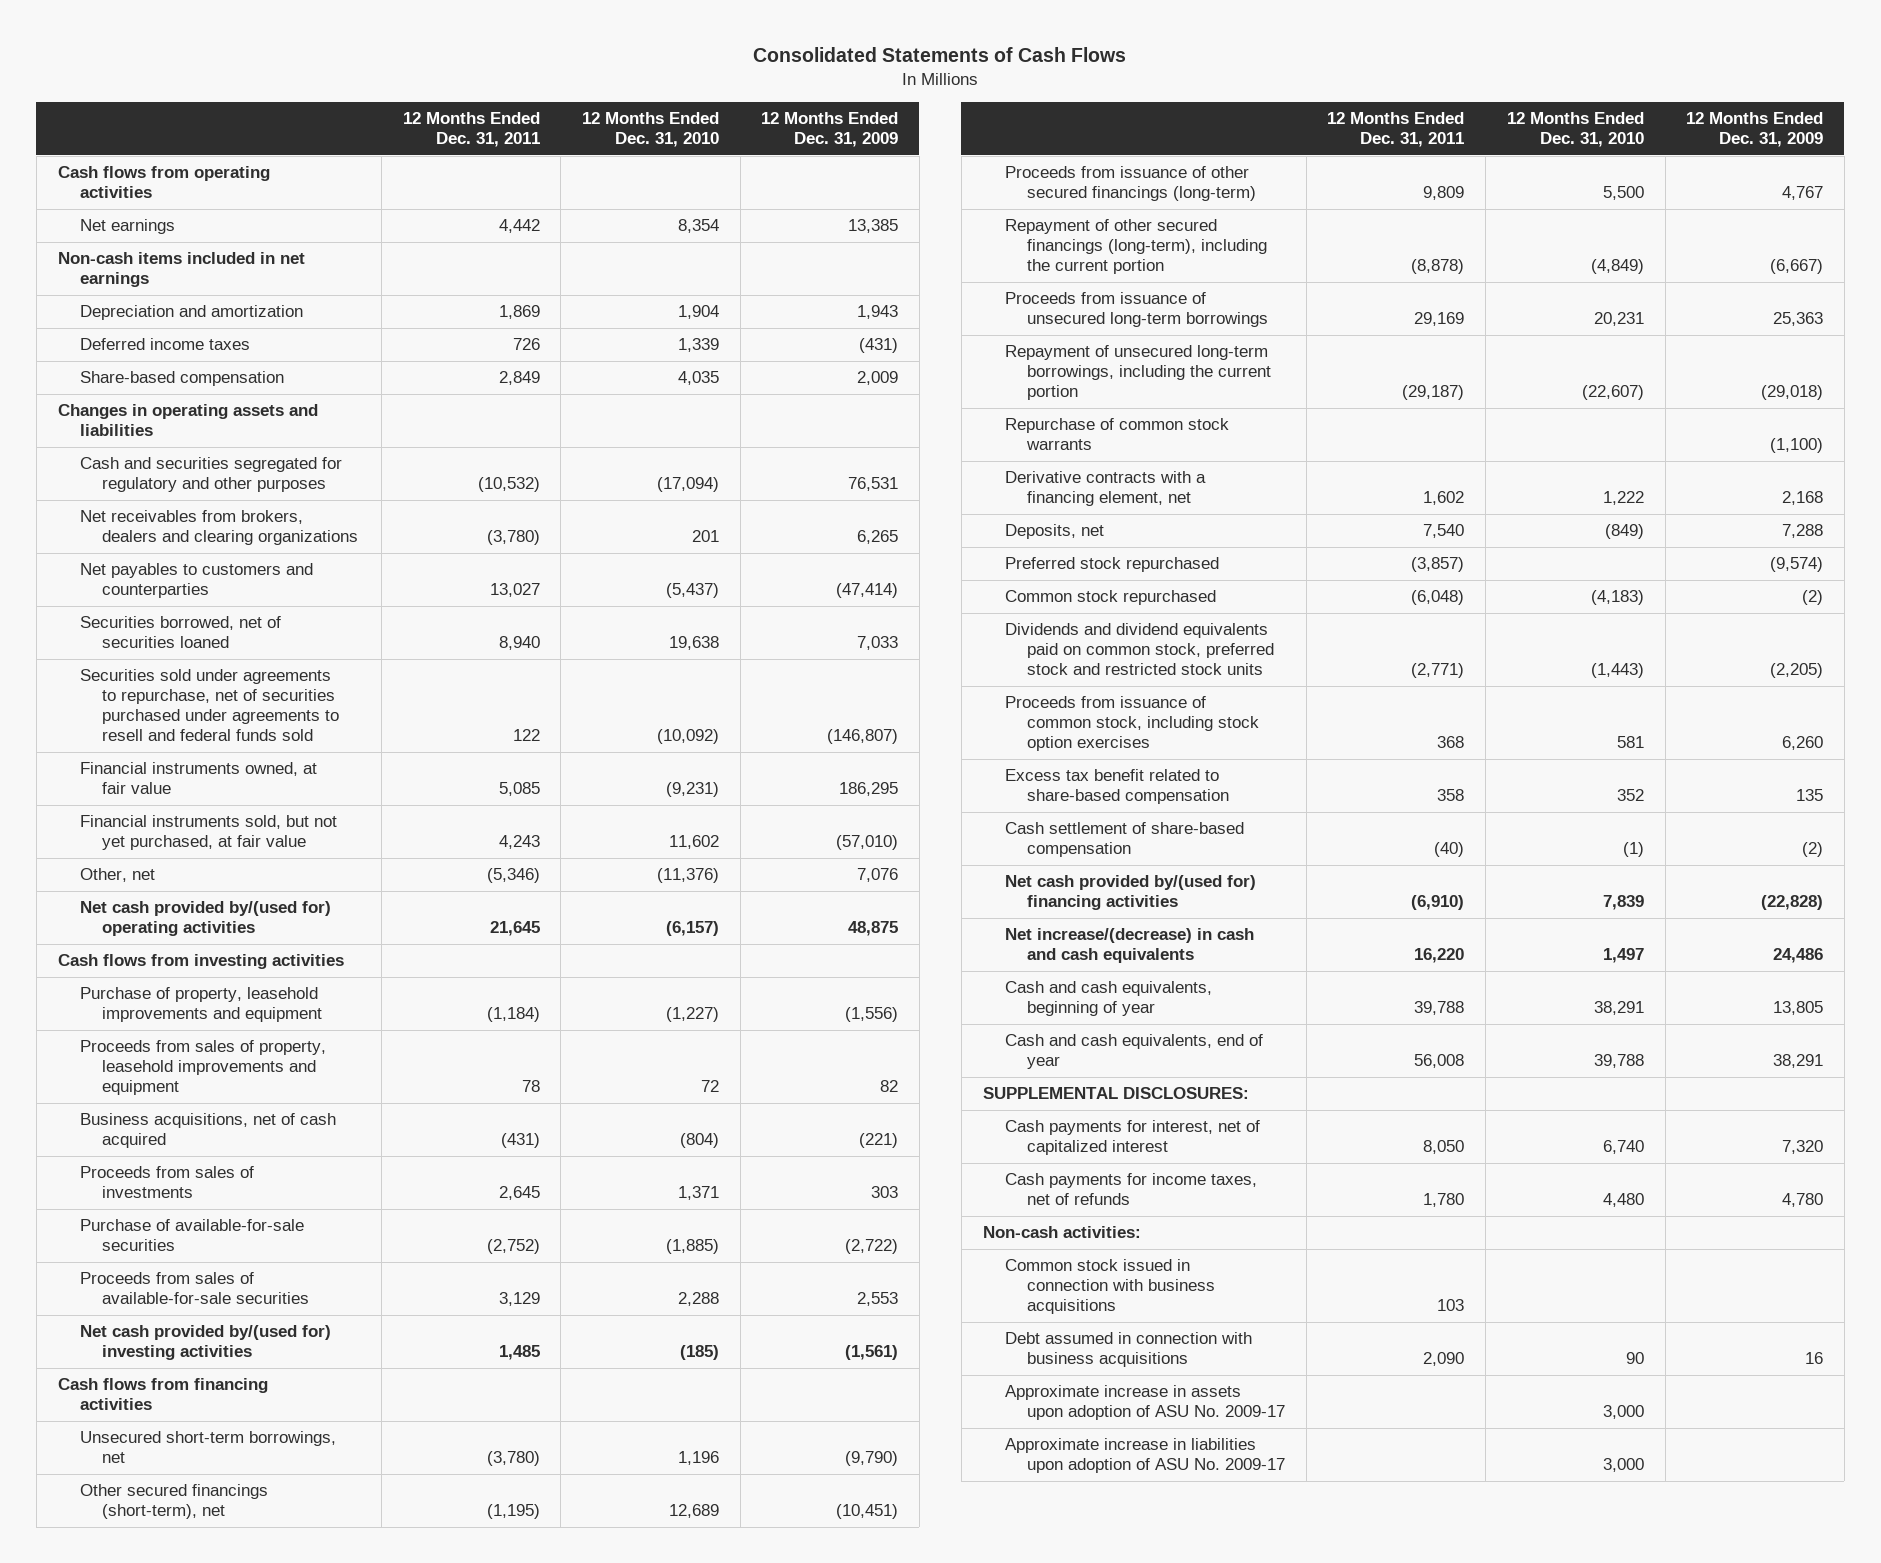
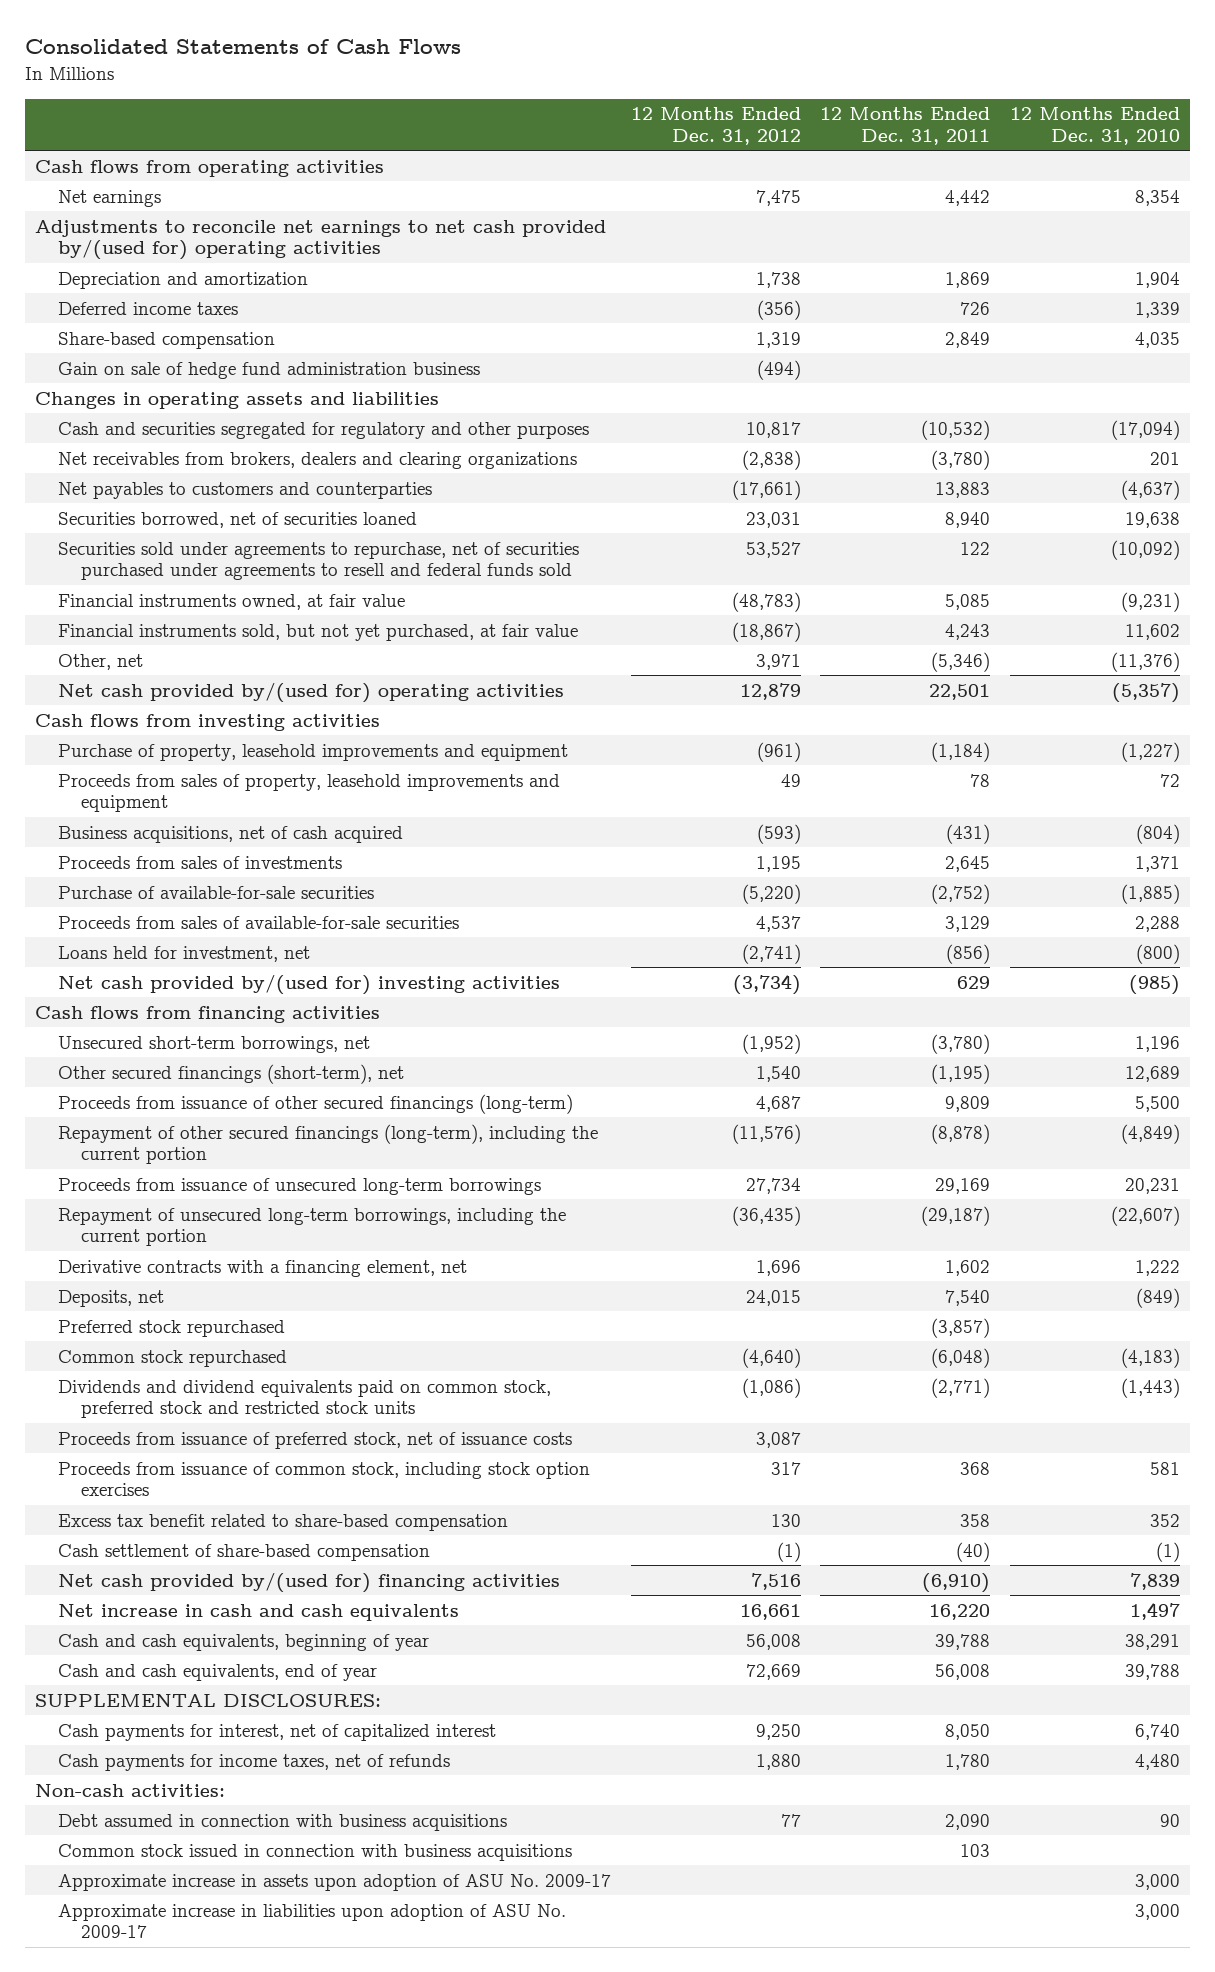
[761,111,899,148] 12 Months Ended Dec. 31, 2009 -> none
none -> [630,107,801,145] 12 Months Ended Dec. 31, 2012
[57,252,305,288] Non-cash items included in net earnings -> [34,219,606,261] Adjustments to reconcile net earnings to net cash provided by/(used for) operating activities
none -> [58,361,481,379] Gain on sale of hedge fund administration business
[489,583,540,598] 13,027 -> [935,481,991,498] 13,883
[665,583,719,599] (5,437) -> [1121,479,1181,500] (4,637)
[489,921,540,937] 21,645 -> [929,683,991,700] 22,501
[665,921,719,937] (6,157) -> [1112,682,1181,703] (5,357)
none -> [58,945,311,962] Loans held for investment, net
[498,1345,540,1361] 1,485 -> [957,975,991,989] 629
[679,1345,719,1361] (185) -> [1129,974,1181,995] (985)
[1004,418,1229,451] Repurchase of common stock warrants -> none
none -> [58,1431,573,1449] Proceeds from issuance of preferred stock, net of issuance costs
[1004,928,1254,964] Net increase/(decrease) in cash and cash equivalents -> [58,1603,460,1621] Net increase in cash and cash equivalents
[1004,1259,1216,1315] Common stock issued in connection with business acquisitions -> [58,1843,573,1861] Common stock issued in connection with business acquisitions

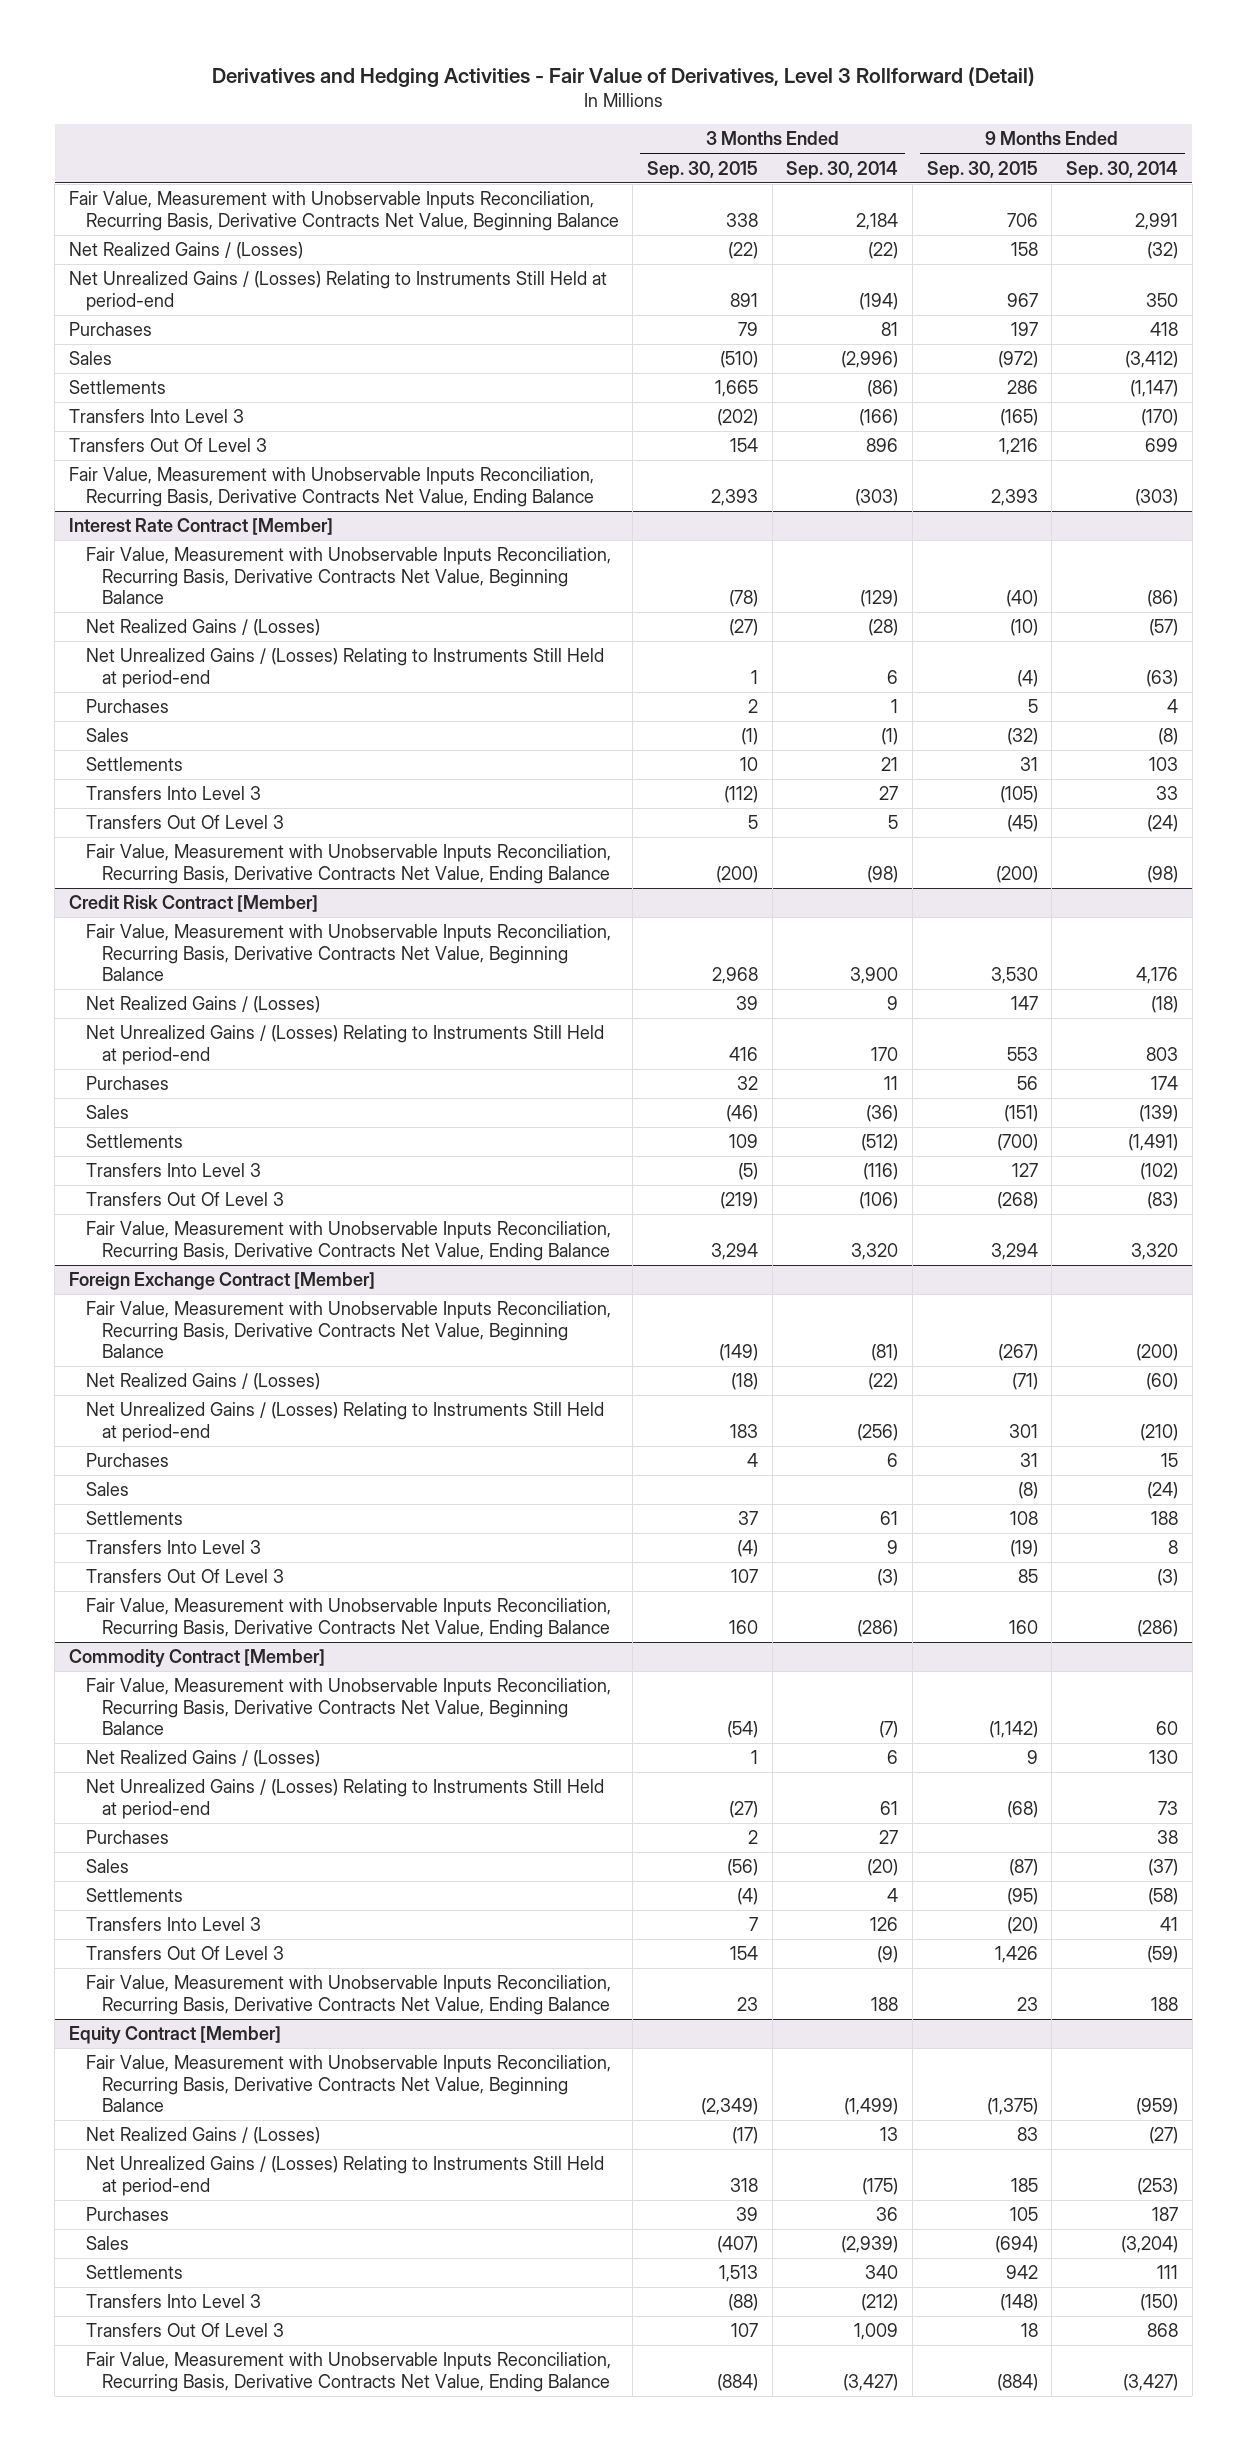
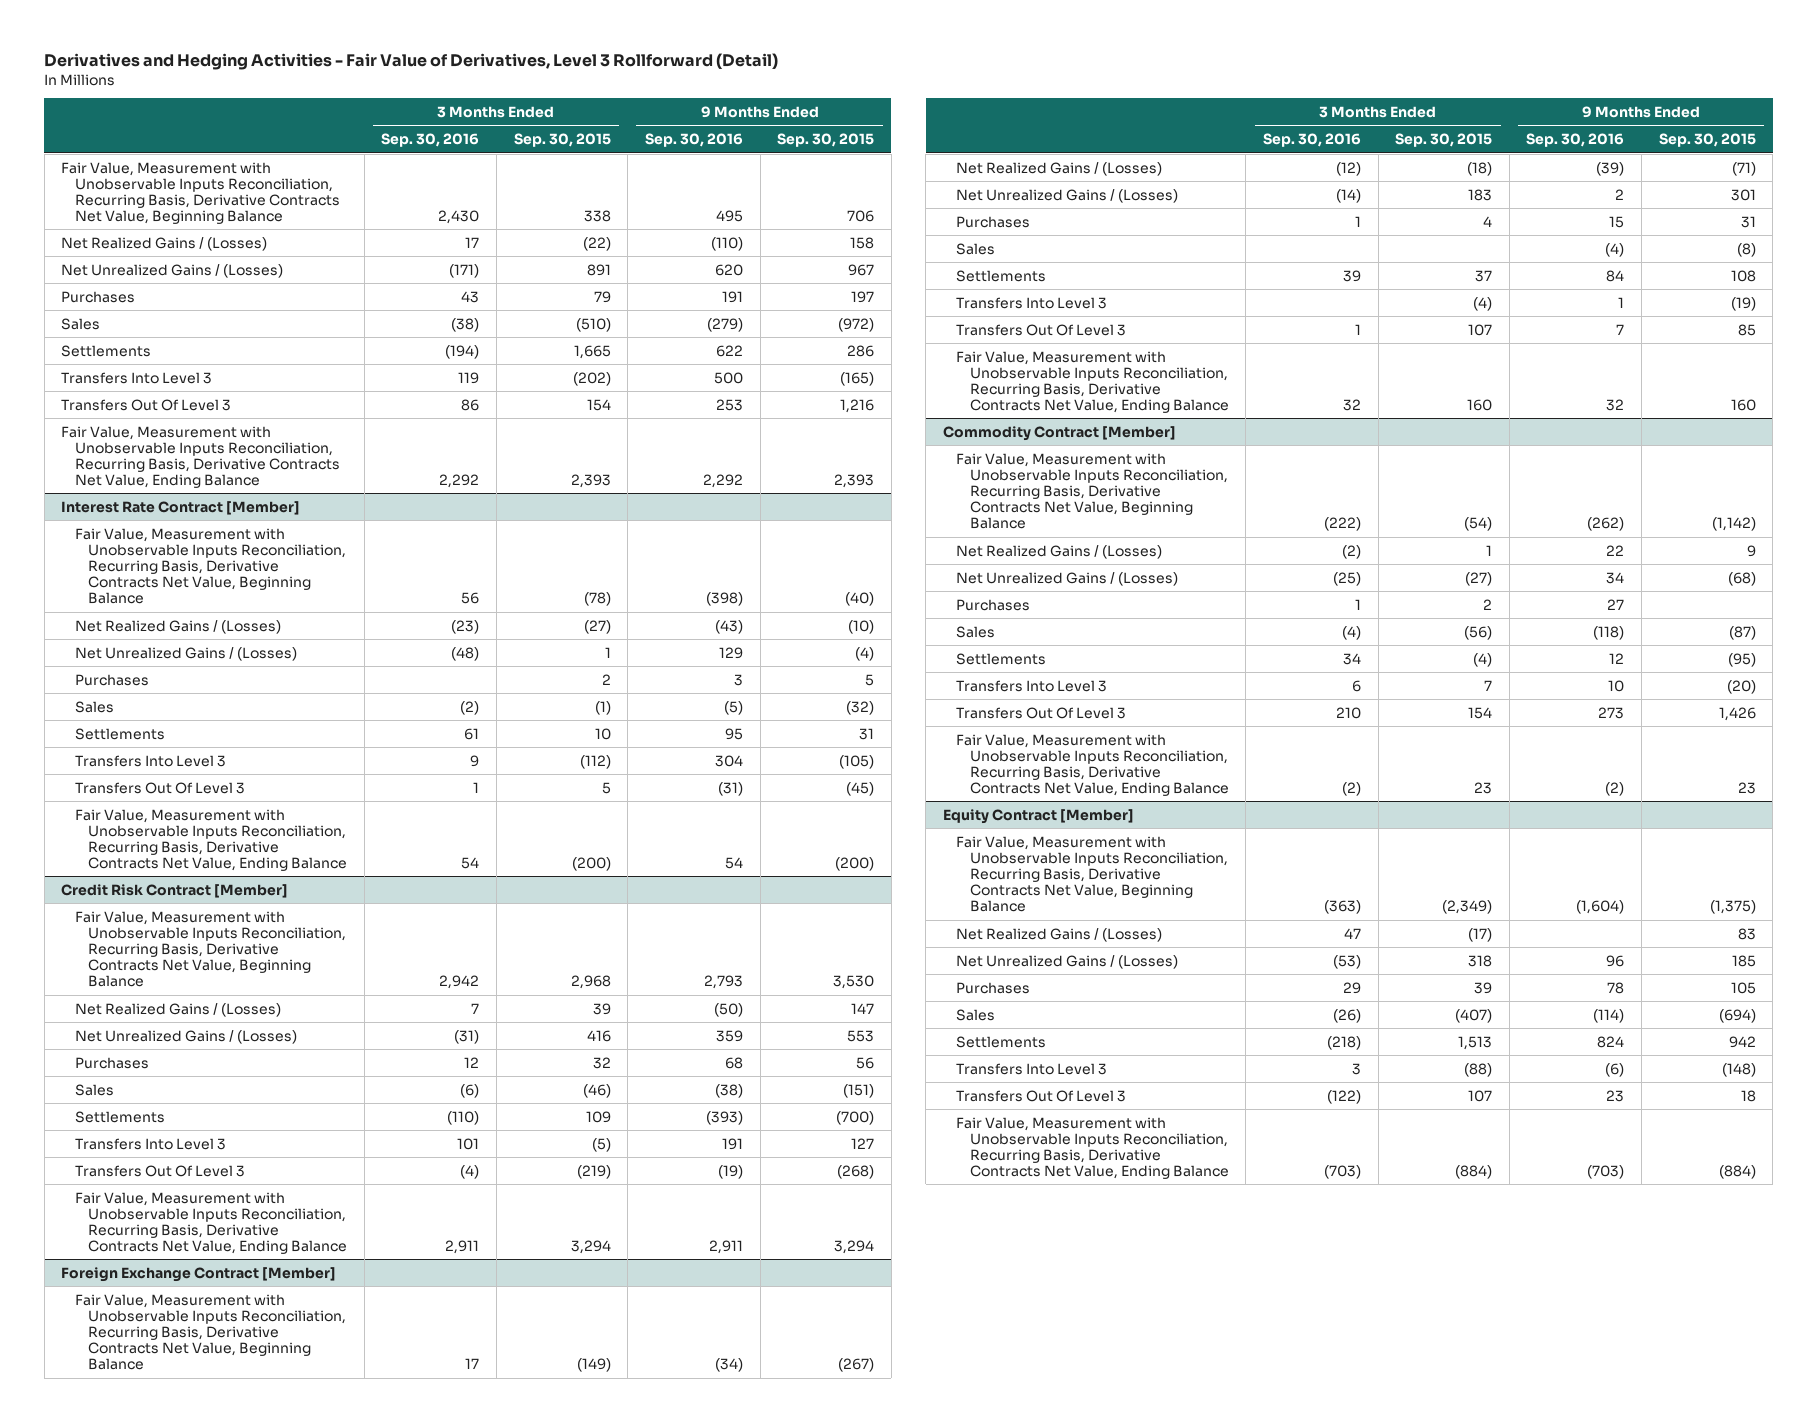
[786,160,899,179] Sep. 30, 2014 -> none
[1066,160,1179,179] Sep. 30, 2014 -> none
none -> [381,133,480,148] Sep. 30, 2016
none -> [644,133,743,148] Sep. 30, 2016
[69,271,608,311] Net Unrealized Gains / (Losses) Relating to Instruments Still Held at period-end -> [61,263,284,278] Net Unrealized Gains / (Losses)
[85,648,604,688] Net Unrealized Gains / (Losses) Relating to Instruments Still Held at period-end -> none
none -> [74,646,297,661] Net Unrealized Gains / (Losses)
[85,1025,604,1065] Net Unrealized Gains / (Losses) Relating to Instruments Still Held at period-end -> [74,1029,297,1044] Net Unrealized Gains / (Losses)
[85,1402,604,1442] Net Unrealized Gains / (Losses) Relating to Instruments Still Held at period-end -> [956,188,1179,203] Net Unrealized Gains / (Losses)
[85,1779,604,1819] Net Unrealized Gains / (Losses) Relating to Instruments Still Held at period-end -> [956,571,1179,586] Net Unrealized Gains / (Losses)
[85,2156,604,2196] Net Unrealized Gains / (Losses) Relating to Instruments Still Held at period-end -> [956,954,1179,969] Net Unrealized Gains / (Losses)

